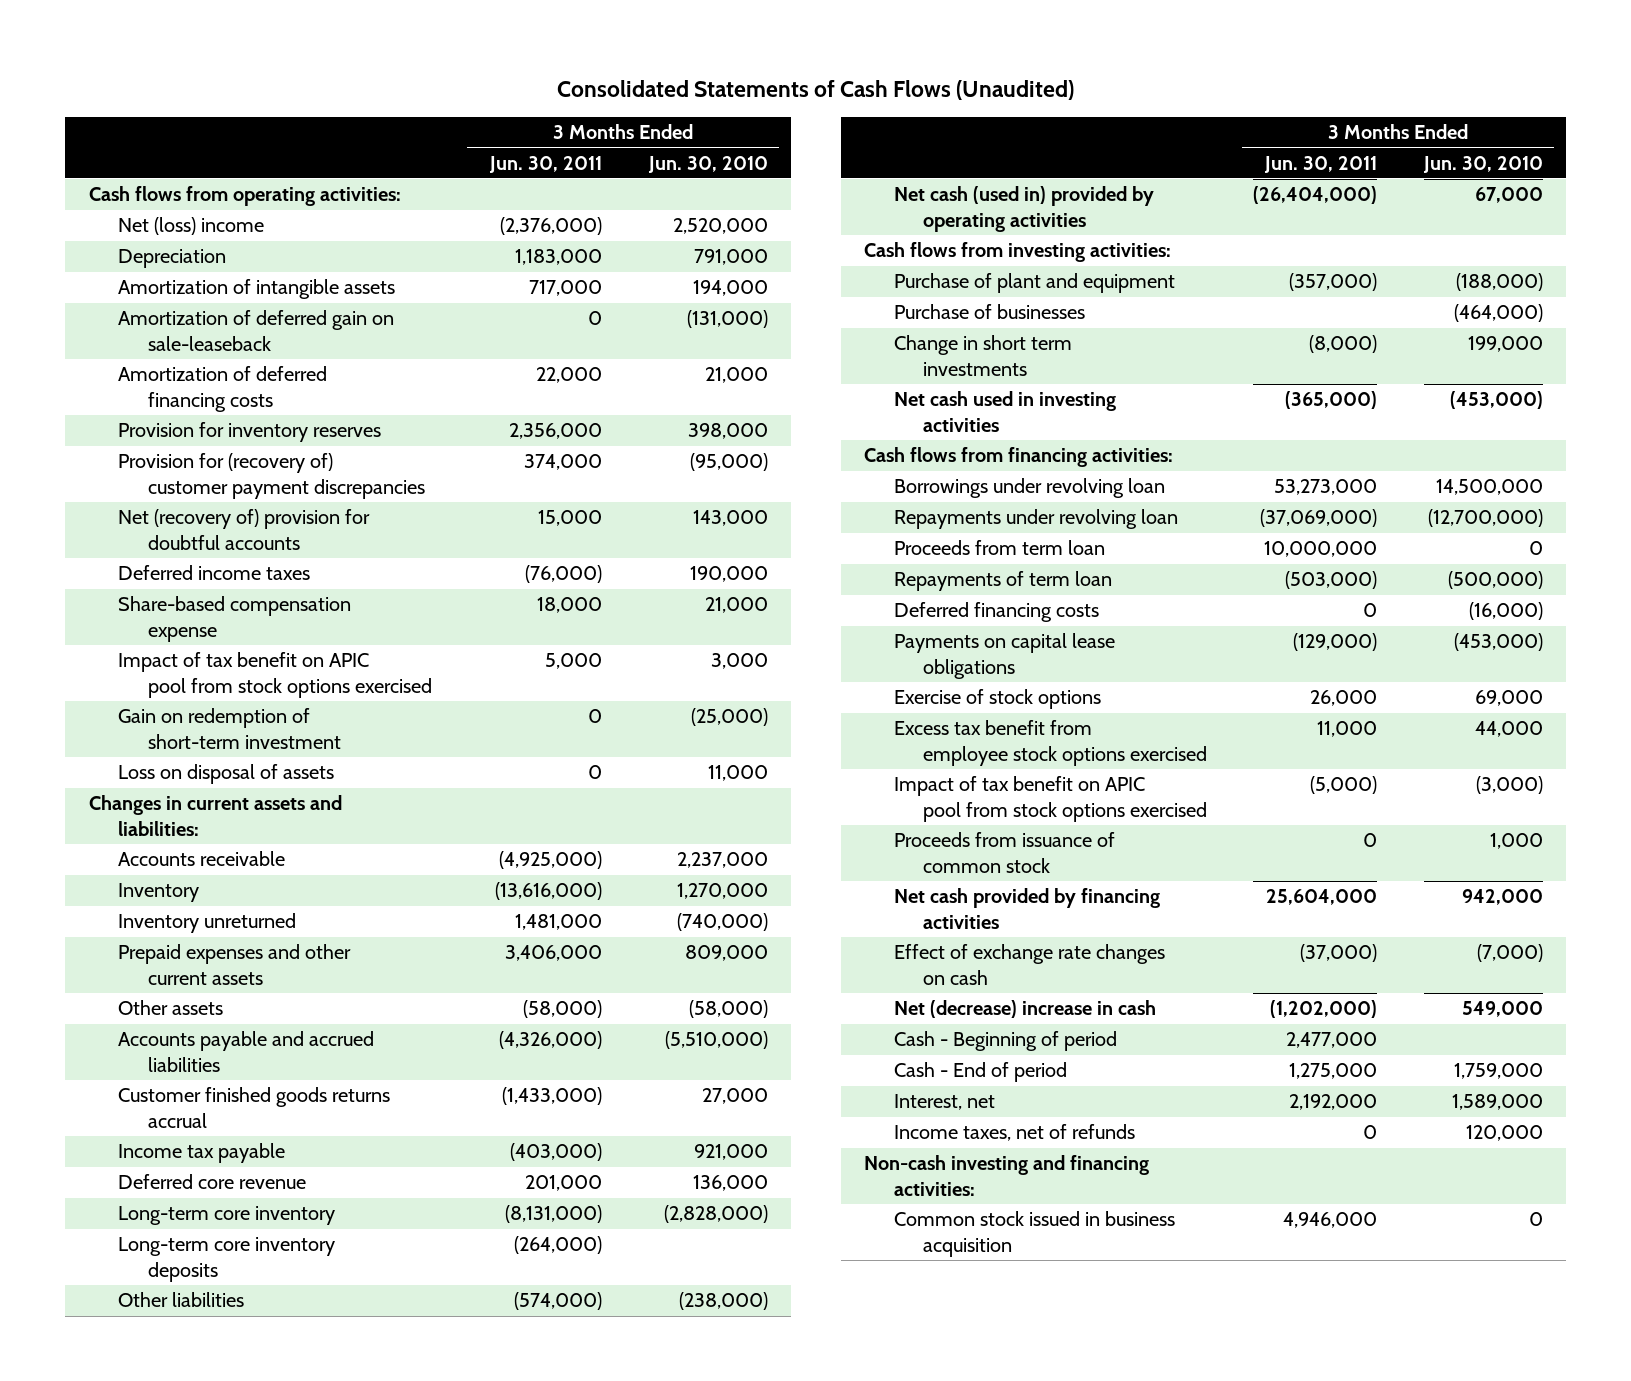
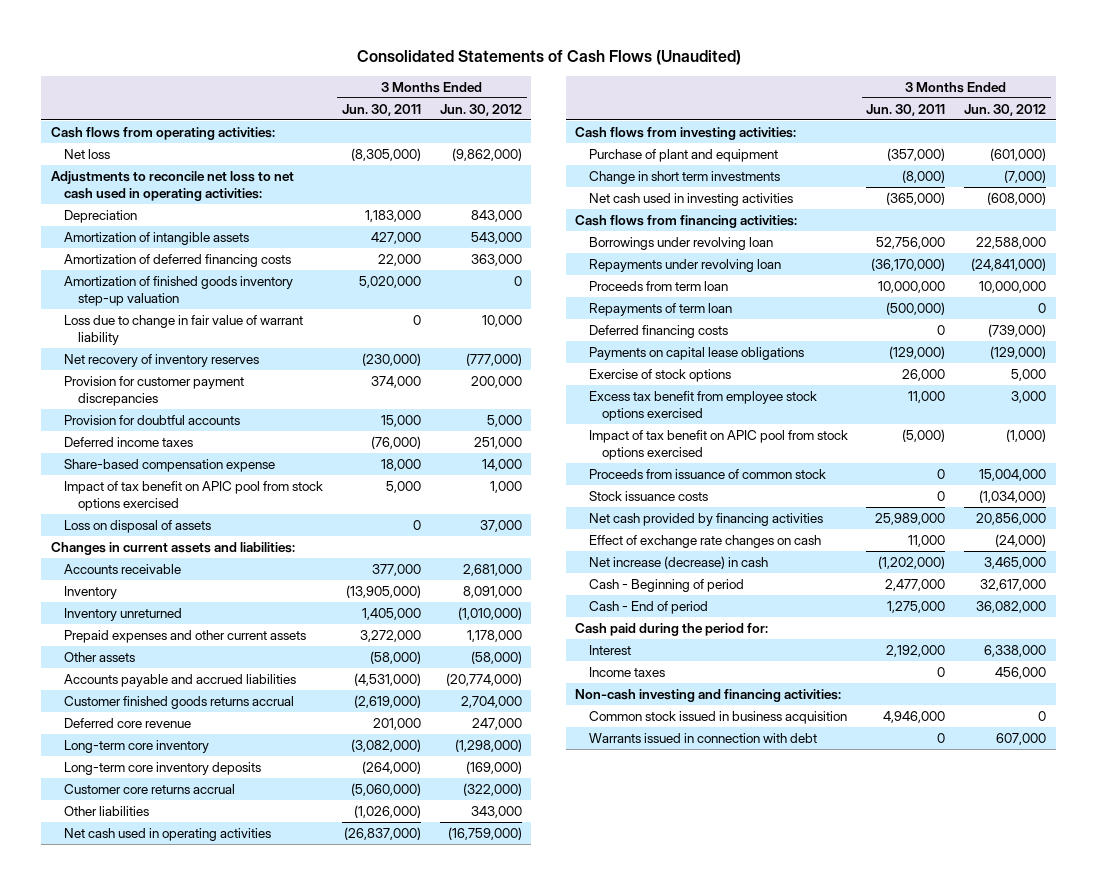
[647,155,768,173] Jun. 30, 2010 -> none
none -> [439,103,522,116] Jun. 30, 2012
[118,217,265,236] Net (loss) income -> [64,148,111,159] Net loss
[500,217,603,236] (2,376,000) -> [351,147,422,161] (8,305,000)
none -> [50,170,294,201] Adjustments to reconcile net loss to net cash used in operating activities:
[118,310,395,352] Amortization of deferred gain on sale-leaseback -> none
[529,280,603,297] 717,000 -> [371,231,422,244] 427,000
none -> [64,275,294,306] Amortization of finished goods inventory step-up valuation
none -> [64,314,304,345] Loss due to change in fair value of warrant liability
[118,422,382,443] Provision for inventory reserves -> [64,353,260,367] Net recovery of inventory reserves
[509,423,603,440] 2,356,000 -> [362,352,422,366] (230,000)
[118,453,426,500] Provision for (recovery of) customer payment discrepancies -> [64,375,245,406] Provision for customer payment discrepancies
[118,509,371,551] Net (recovery of) provision for doubtful accounts -> [64,414,241,425] Provision for doubtful accounts
[118,708,342,750] Gain on redemption of short-term investment -> none
[499,851,603,870] (4,925,000) -> [372,563,422,576] 377,000
[495,882,603,901] (13,616,000) -> [346,584,422,598] (13,905,000)
[515,914,603,931] 1,481,000 -> [362,607,422,620] 1,405,000
[505,945,603,962] 3,406,000 -> [360,629,422,642] 3,272,000
[118,1143,286,1164] Income tax payable -> none
[499,1031,603,1050] (4,326,000) -> [354,672,422,686] (4,531,000)
[502,1087,603,1106] (1,433,000) -> [354,694,422,708] (2,619,000)
[505,1205,603,1224] (8,131,000) -> [351,738,422,752] (3,082,000)
none -> [64,783,236,794] Customer core returns accrual
[514,1292,603,1311] (574,000) -> [354,804,422,818] (1,026,000)
[893,186,1154,233] Net cash (used in) provided by operating activities -> [64,827,272,841] Net cash used in operating activities
[1253,186,1378,205] (26,404,000) -> [344,826,422,840] (26,837,000)
[893,304,1085,320] Purchase of businesses -> none
[1274,479,1378,496] 53,273,000 -> [876,236,946,249] 52,756,000
[1260,509,1378,528] (37,069,000) -> [871,257,946,271] (36,170,000)
[1285,571,1378,590] (503,000) -> [886,301,946,315] (500,000)
none -> [588,490,708,501] Stock issuance costs
[1266,889,1378,906] 25,604,000 -> [875,512,946,525] 25,989,000
[1300,944,1378,963] (37,000) -> [908,534,946,547] 11,000
[893,1000,1156,1019] Net (decrease) increase in cash -> [588,555,768,569] Net increase (decrease) in cash
none -> [575,622,769,636] Cash paid during the period for:
[893,1094,995,1111] Interest, net -> [588,644,631,655] Interest
[893,1124,1135,1142] Income taxes, net of refunds -> [588,666,665,677] Income taxes
none -> [588,732,817,743] Warrants issued in connection with debt

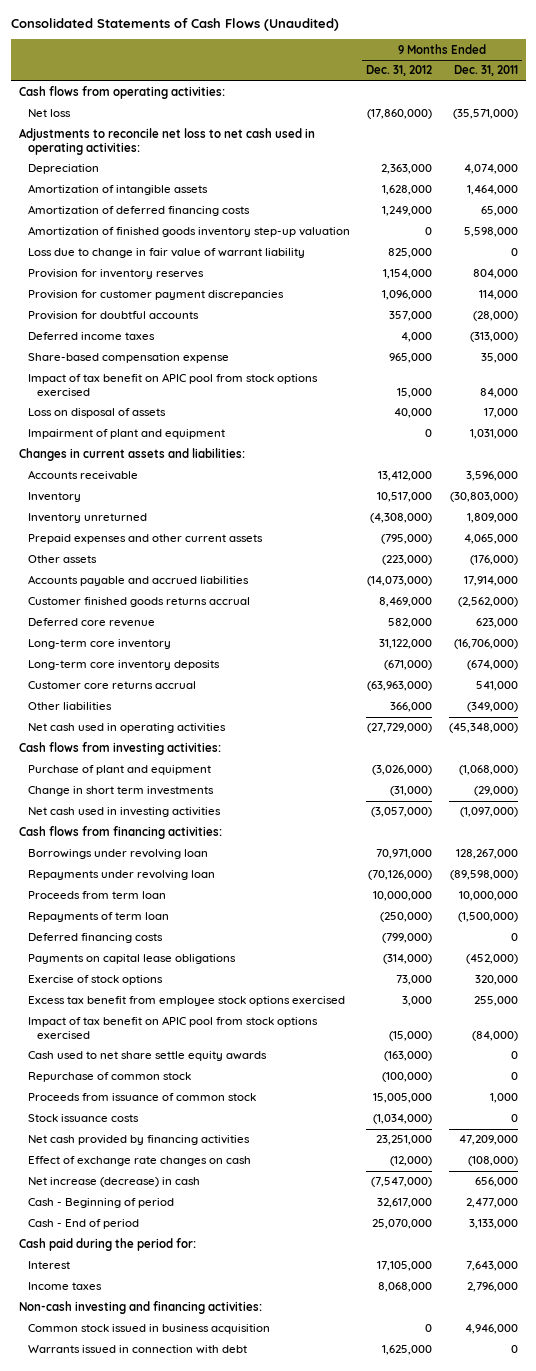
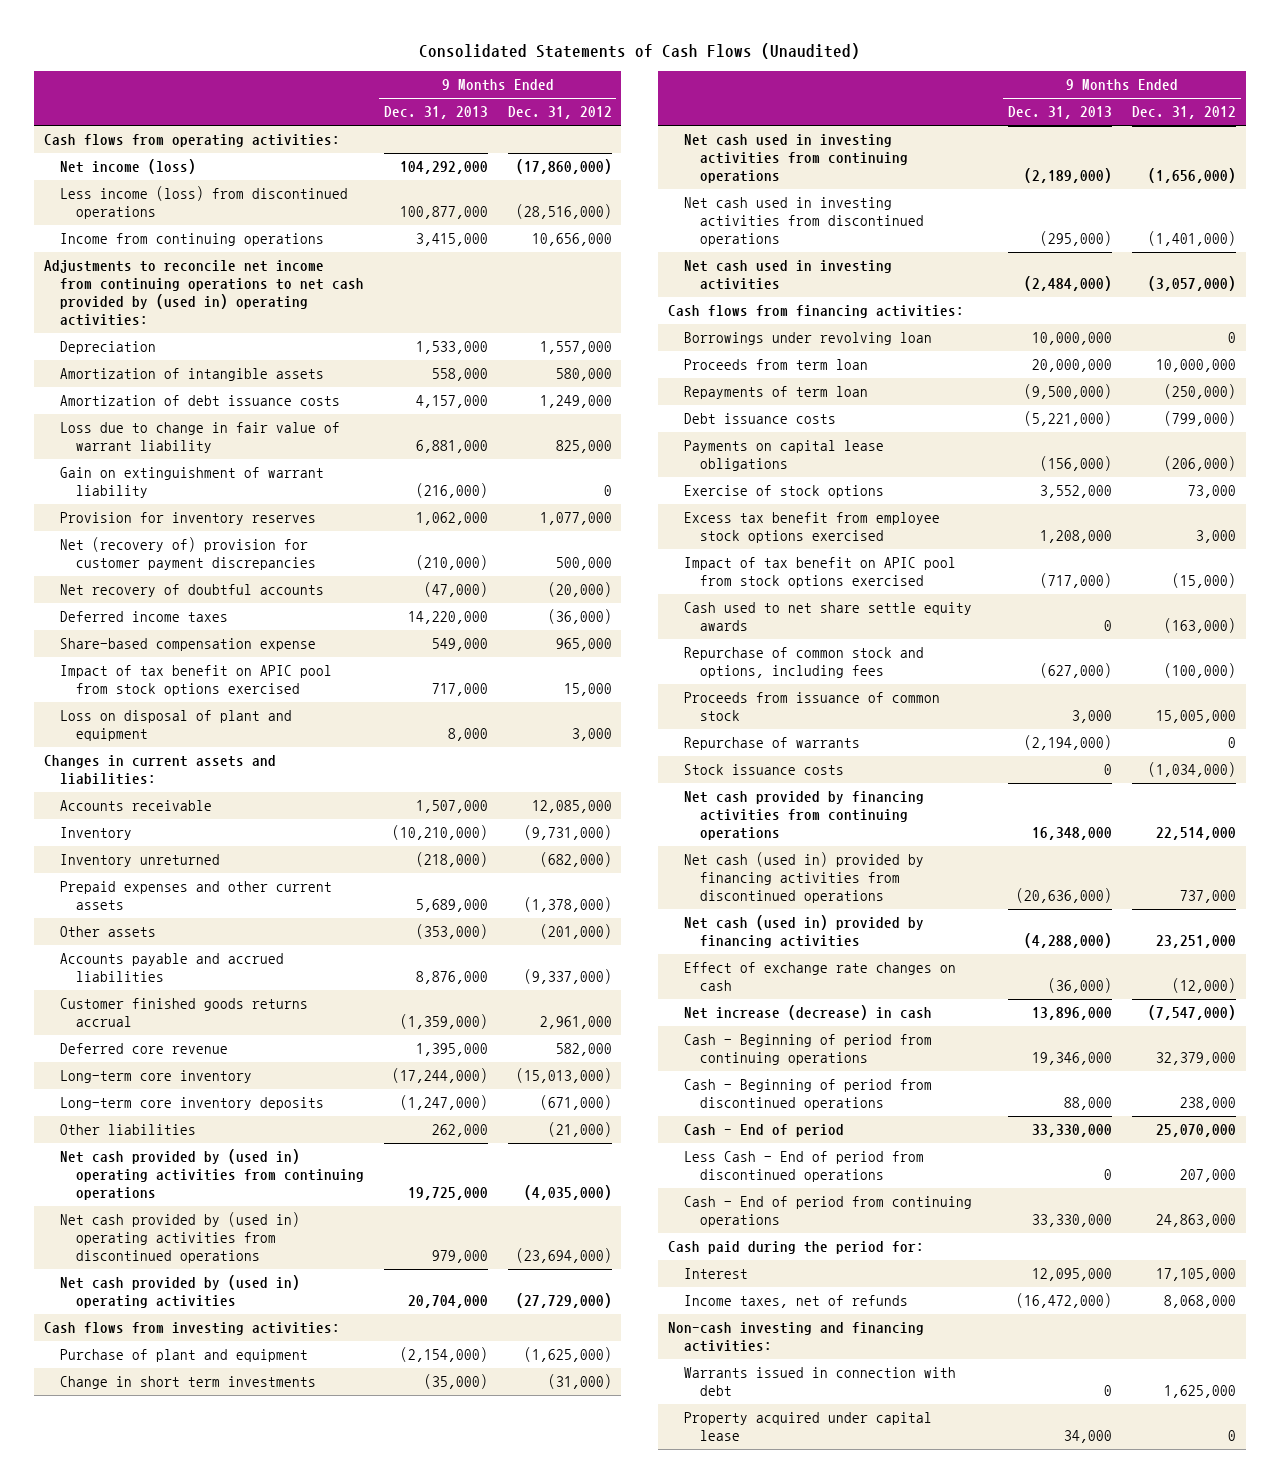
[453,65,518,77] Dec. 31, 2011 -> none
none -> [383,106,488,120] Dec. 31, 2013
[27,226,350,238] Amortization of finished goods inventory step-up valuation -> none
[27,109,71,118] Net loss -> [59,159,196,175] Net income (loss)
none -> [59,186,348,220] Less income (loss) from discontinued operations
none -> [59,233,324,247] Income from continuing operations
[18,128,315,155] Adjustments to reconcile net loss to net cash used in operating activities: -> [43,260,364,326] Adjustments to reconcile net income from continuing operations to net cash provided by (used in) operating activities:
[381,164,433,175] 2,363,000 -> [539,341,612,355] 1,557,000
[382,185,433,196] 1,628,000 -> [555,368,612,382] 580,000
[27,205,250,217] Amortization of deferred financing costs -> [59,395,340,407] Amortization of debt issuance costs
none -> [59,467,324,499] Gain on extinguishment of warrant liability
[383,269,433,280] 1,154,000 -> [539,512,612,526] 1,077,000
[27,290,284,301] Provision for customer payment discrepancies -> [59,537,316,571] Net (recovery of) provision for customer payment discrepancies
[382,290,433,301] 1,096,000 -> [555,557,612,571] 500,000
[27,311,199,321] Provision for doubtful accounts -> [59,584,324,598] Net recovery of doubtful accounts
[389,311,433,322] 357,000 -> [547,582,612,598] (20,000)
[401,332,433,343] 4,000 -> [547,609,612,625] (36,000)
[27,429,225,440] Impairment of plant and equipment -> none
[27,408,166,419] Loss on disposal of assets -> [59,710,292,742] Loss on disposal of plant and equipment
[394,408,433,419] 40,000 -> [571,728,612,742] 3,000
[378,471,433,482] 13,412,000 -> [531,800,612,814] 12,085,000
[377,492,433,503] 10,517,000 -> [523,825,612,841] (9,731,000)
[370,513,433,524] (4,308,000) -> [539,852,612,868] (682,000)
[381,534,433,545] (795,000) -> [523,897,612,913] (1,378,000)
[382,555,433,566] (223,000) -> [539,924,612,940] (201,000)
[367,576,433,587] (14,073,000) -> [523,969,612,985] (9,337,000)
[379,597,433,608] 8,469,000 -> [539,1016,612,1030] 2,961,000
[379,639,433,650] 31,122,000 -> [515,1068,612,1084] (15,013,000)
[27,681,196,690] Customer core returns accrual -> none
[390,702,433,713] 366,000 -> [547,1122,612,1138] (21,000)
none -> [59,1149,364,1200] Net cash provided by (used in) operating activities from continuing operations
none -> [59,1212,300,1263] Net cash provided by (used in) operating activities from discontinued operations
[27,723,226,734] Net cash used in operating activities -> [59,1275,300,1309] Net cash provided by (used in) operating activities
[372,765,433,776] (3,026,000) -> [523,1347,612,1363] (1,625,000)
none -> [683,134,909,183] Net cash used in investing activities from continuing operations
none -> [683,197,925,246] Net cash used in investing activities from discontinued operations
[27,870,215,881] Repayments under revolving loan -> none
[376,849,433,860] 70,971,000 -> [1227,332,1236,344] 0
[27,933,163,944] Deferred financing costs -> [683,413,836,425] Debt issuance costs
[383,954,433,965] (314,000) -> [1163,456,1236,472] (206,000)
[27,1072,191,1083] Repurchase of common stock -> [683,647,924,679] Repurchase of common stock and options, including fees
none -> [683,737,860,751] Repurchase of warrants
none -> [683,791,924,840] Net cash provided by financing activities from continuing operations
none -> [683,852,924,903] Net cash (used in) provided by financing activities from discontinued operations
[27,1135,250,1146] Net cash provided by financing activities -> [683,915,924,949] Net cash (used in) provided by financing activities
[27,1198,174,1209] Cash - Beginning of period -> [683,1034,932,1066] Cash - Beginning of period from continuing operations
[377,1198,433,1209] 32,617,000 -> [1155,1052,1236,1066] 32,379,000
none -> [683,1079,932,1111] Cash - Beginning of period from discontinued operations
none -> [683,1151,924,1183] Less Cash - End of period from discontinued operations
none -> [683,1196,972,1228] Cash - End of period from continuing operations
[27,1282,102,1291] Income taxes -> [683,1295,908,1309] Income taxes, net of refunds
[27,1324,270,1335] Common stock issued in business acquisition -> none
none -> [683,1412,932,1442] Property acquired under capital lease

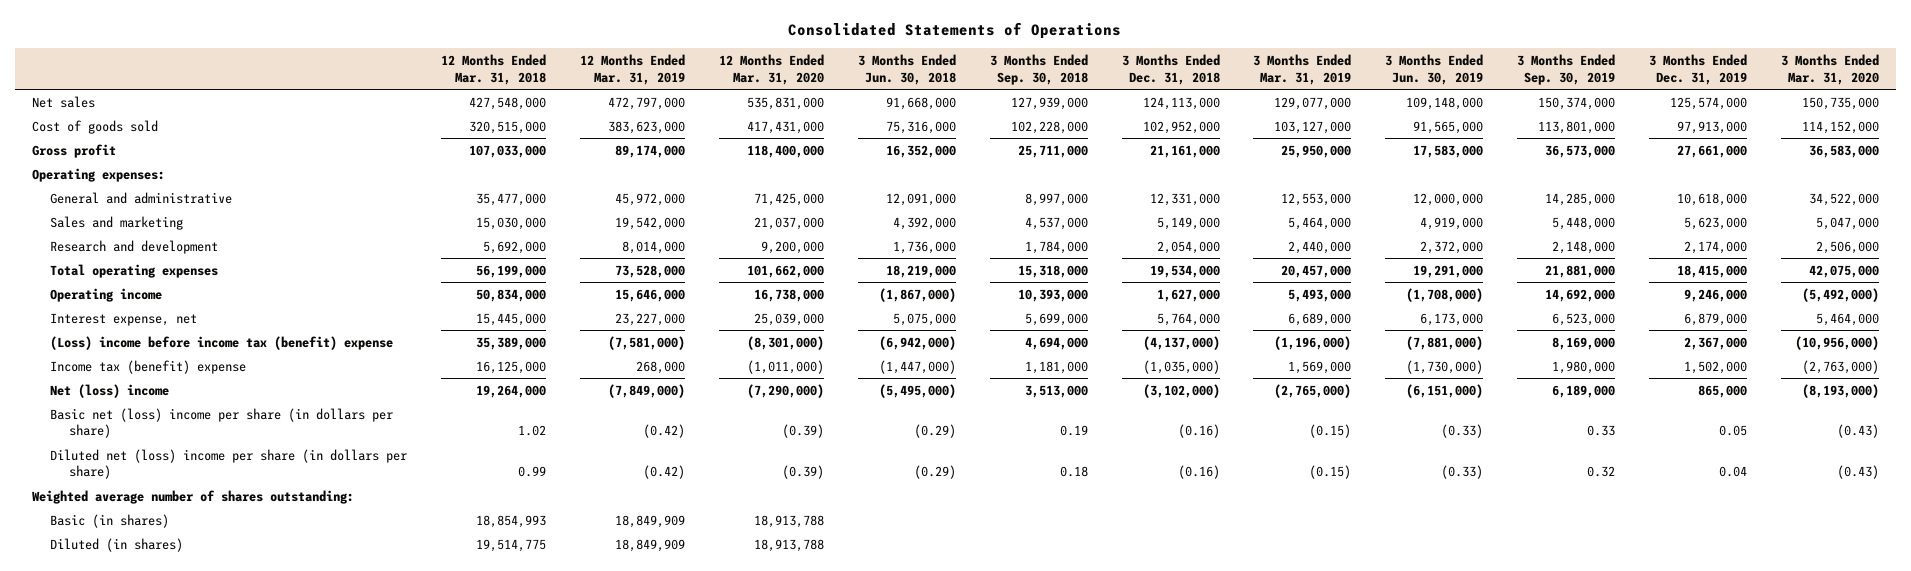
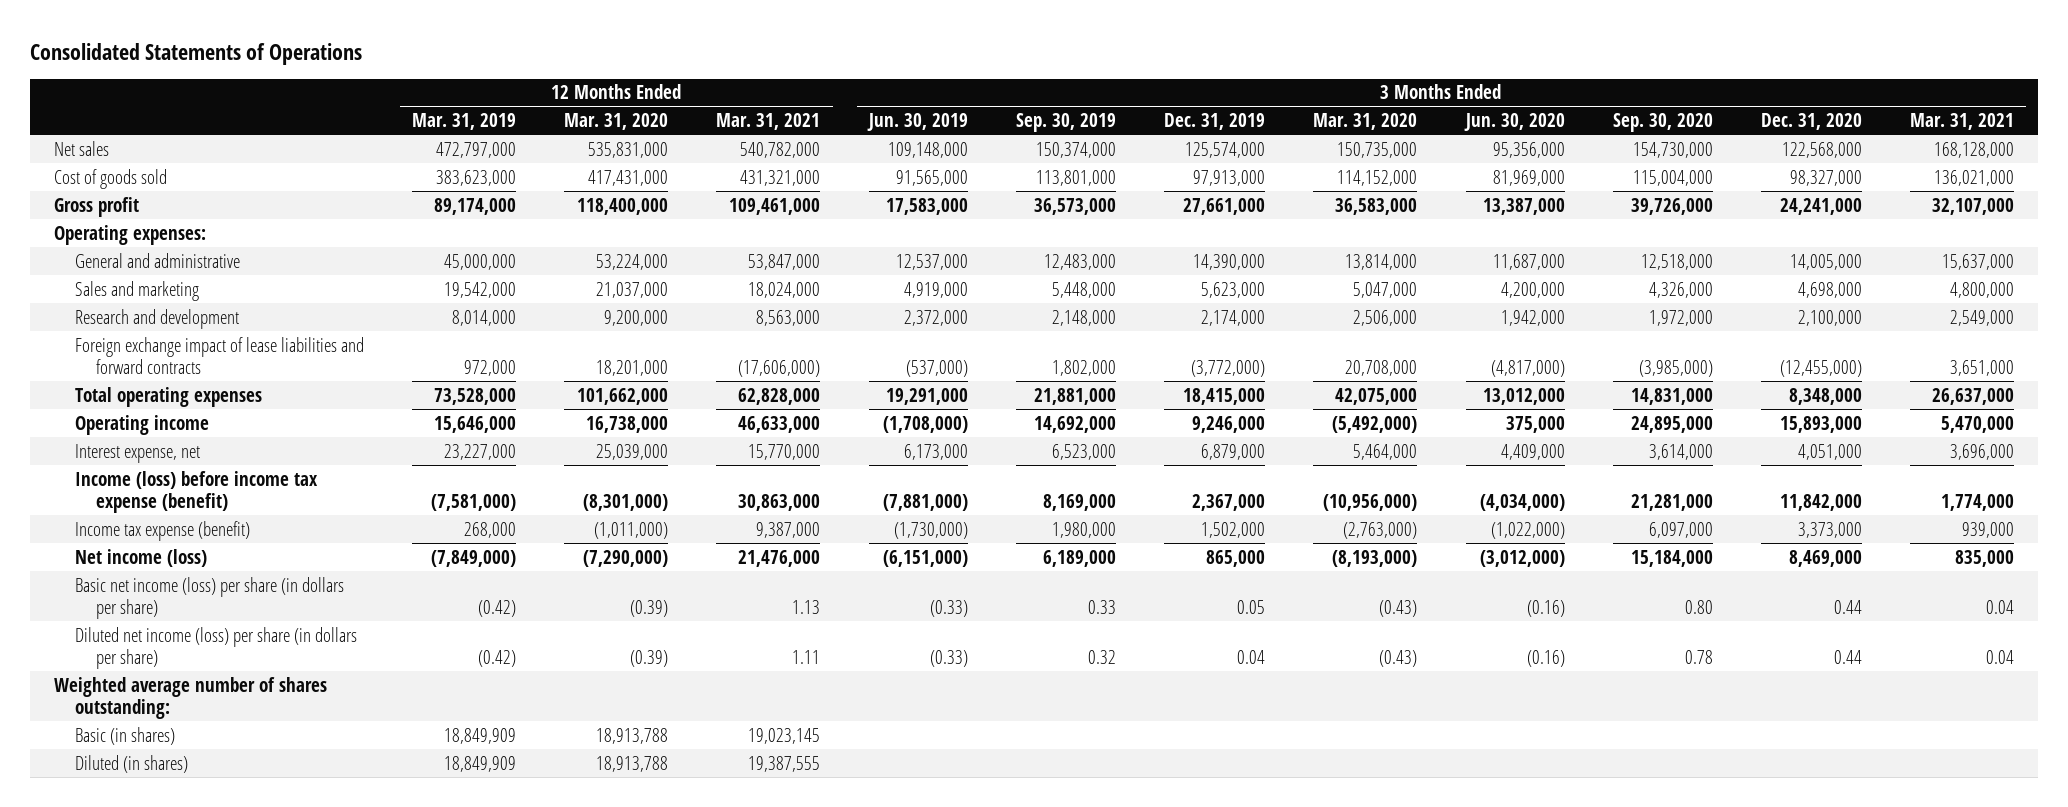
[441,53,547,85] 12 Months Ended Mar. 31, 2018 -> none
[857,53,956,85] 3 Months Ended Jun. 30, 2018 -> none
[989,53,1088,85] 3 Months Ended Sep. 30, 2018 -> none
[1121,53,1220,85] 3 Months Ended Dec. 31, 2018 -> none
[1253,53,1352,85] 3 Months Ended Mar. 31, 2019 -> none
none -> [716,113,821,131] Mar. 31, 2021
none -> [1463,113,1565,132] Jun. 30, 2020
none -> [1612,113,1713,133] Sep. 30, 2020
none -> [1760,113,1862,131] Dec. 31, 2020
none -> [1910,113,2015,131] Mar. 31, 2021
[615,192,686,206] 45,972,000 -> [444,253,517,270] 45,000,000
[753,192,824,206] 71,425,000 -> [596,253,669,270] 53,224,000
[1413,192,1484,206] 12,000,000 -> [895,253,968,270] 12,537,000
[1545,192,1616,206] 14,285,000 -> [1043,253,1116,270] 12,483,000
[1677,192,1748,206] 10,618,000 -> [1193,253,1266,270] 14,390,000
[1809,192,1880,206] 34,522,000 -> [1345,253,1418,270] 13,814,000
none -> [74,336,364,375] Foreign exchange impact of lease liabilities and forward contracts
[50,335,394,350] (Loss) income before income tax (benefit) expense -> [74,470,318,514] Income (loss) before income tax expense (benefit)
[50,359,247,374] Income tax (benefit) expense -> [74,520,250,541] Income tax expense (benefit)
[50,383,170,398] Net (loss) income -> [74,548,207,567] Net income (loss)
[50,407,394,439] Basic net (loss) income per share (in dollars per share) -> [74,576,344,620] Basic net income (loss) per share (in dollars per share)
[50,448,408,480] Diluted net (loss) income per share (in dollars per share) -> [74,626,357,670] Diluted net income (loss) per share (in dollars per share)

